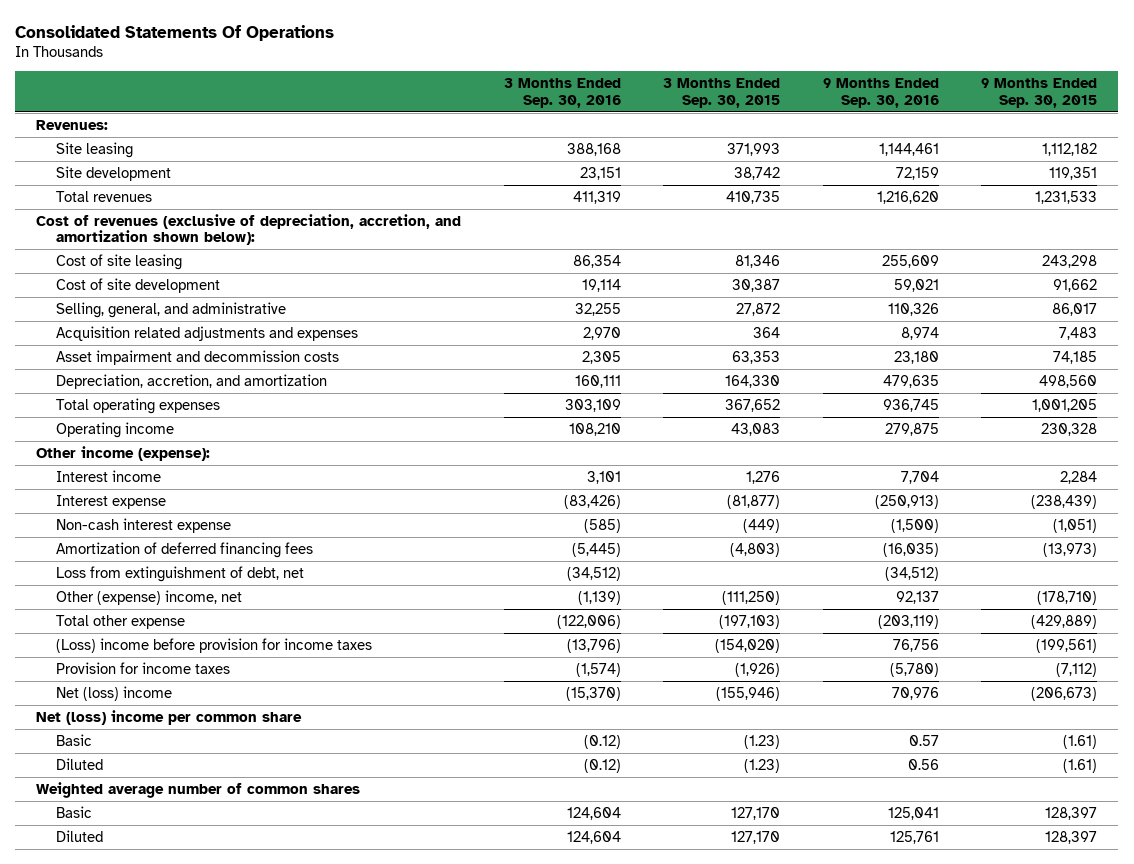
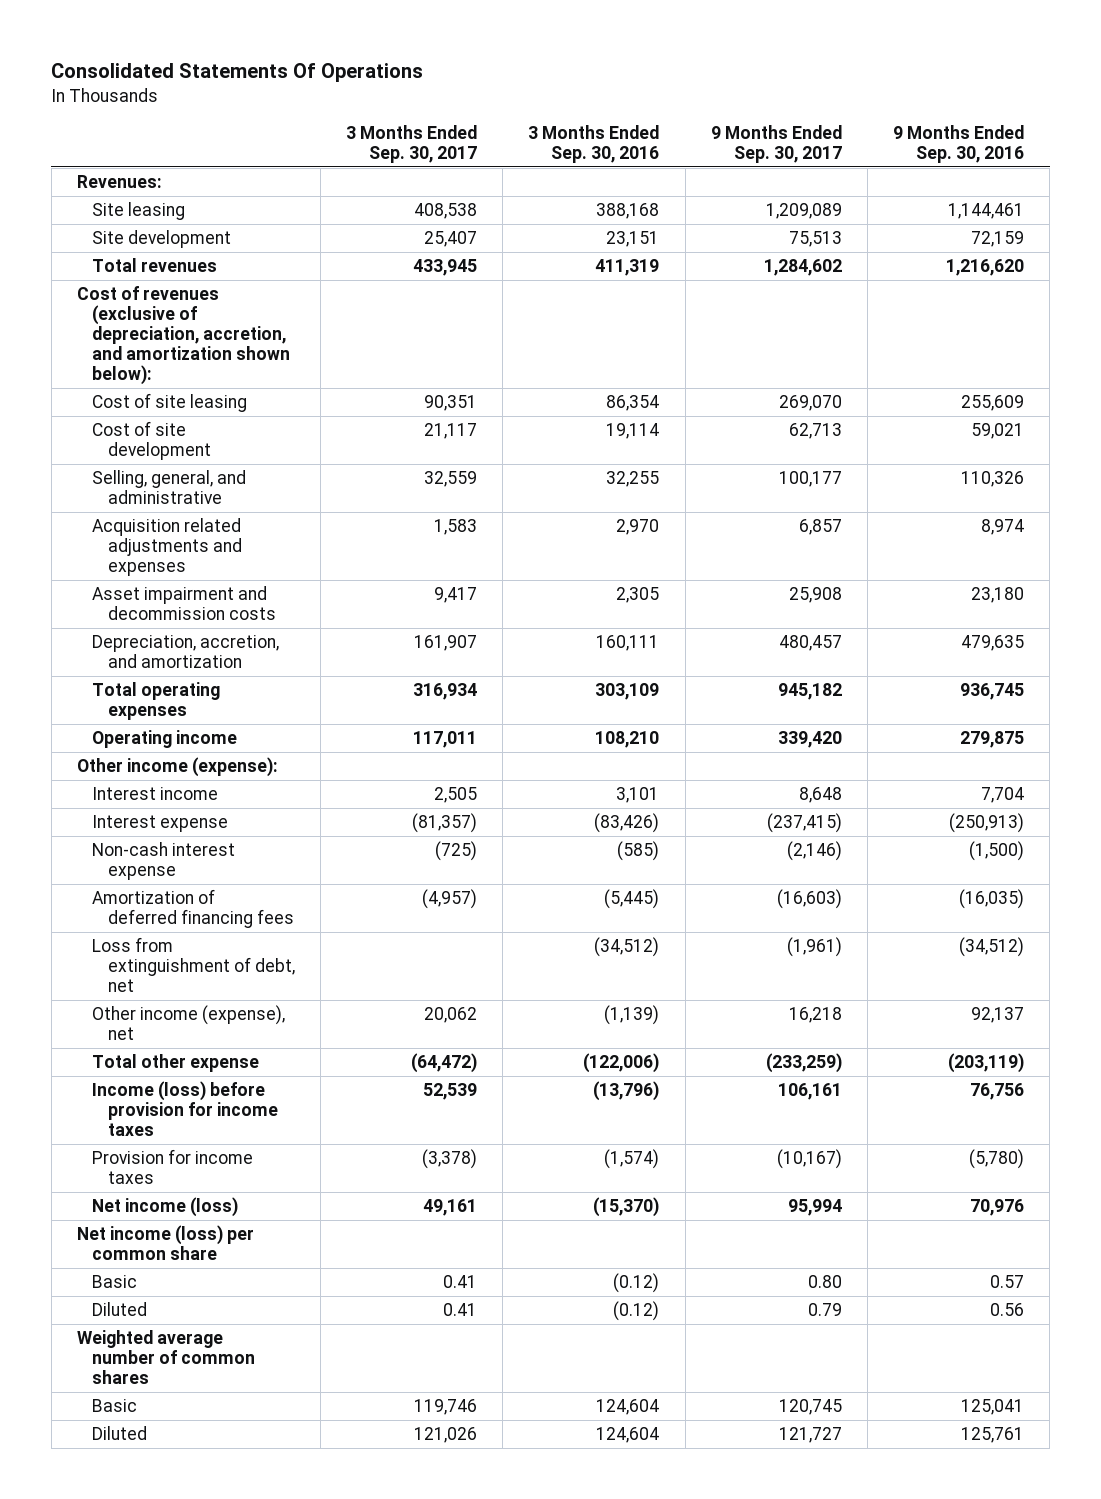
[663,78,781,108] 3 Months Ended Sep. 30, 2015 -> none
[981,78,1098,108] 9 Months Ended Sep. 30, 2015 -> none
none -> [346,125,478,164] 3 Months Ended Sep. 30, 2017
none -> [710,125,842,164] 9 Months Ended Sep. 30, 2017
[56,589,243,605] Other (expense) income, net -> [92,1005,286,1041] Other income (expense), net
[56,637,373,653] (Loss) income before provision for income taxes -> [92,1081,278,1137] Income (loss) before provision for income taxes
[56,685,173,701] Net (loss) income -> [92,1197,239,1218] Net income (loss)
[36,709,303,725] Net (loss) income per common share -> [76,1225,254,1261] Net income (loss) per common share

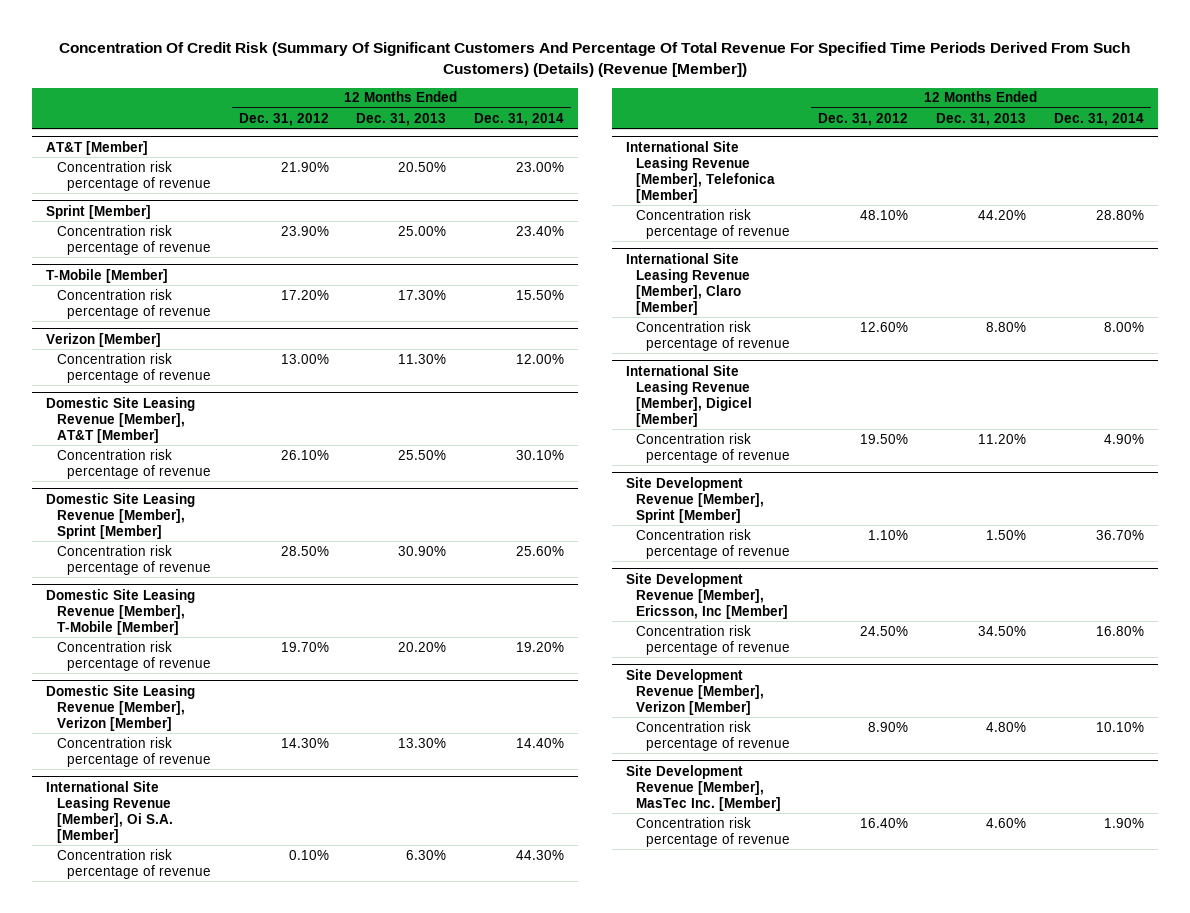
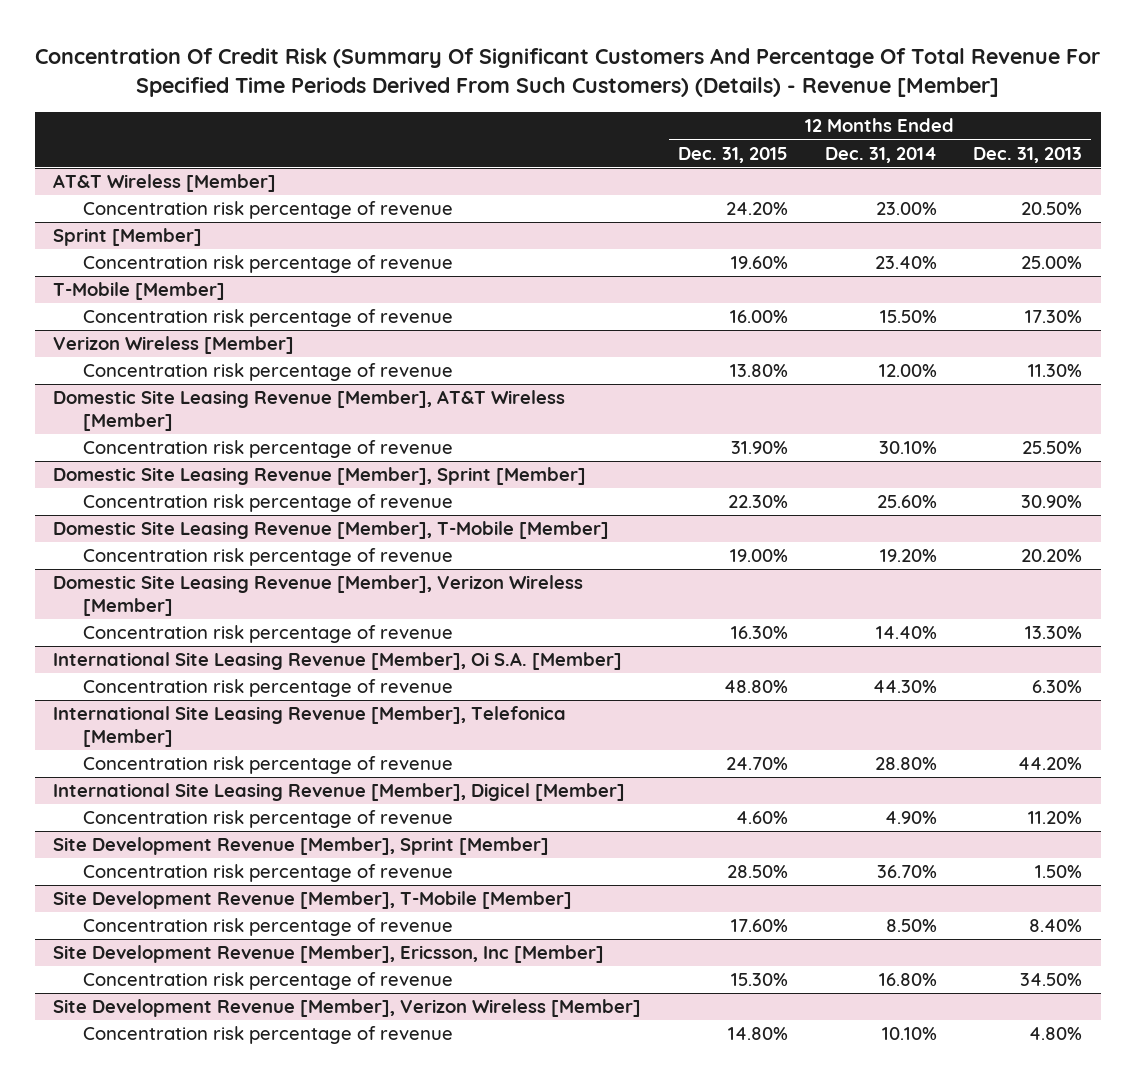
[59,42,1131,78] Concentration Of Credit Risk (Summary Of Significant Customers And Percentage Of Total Revenue For Specified Time Periods Derived From Such Customers) (Details) (Revenue [Member]) -> [34,48,1100,98] Concentration Of Credit Risk (Summary Of Significant Customers And Percentage Of Total Revenue For Specified Time Periods Derived From Such Customers) (Details) - Revenue [Member]
[238,112,329,126] Dec. 31, 2012 -> none
none -> [677,146,788,163] Dec. 31, 2015
[46,140,149,155] AT&T [Member] -> [53,174,277,193] AT&T Wireless [Member]
[46,332,162,347] Verizon [Member] -> [53,336,295,355] Verizon Wireless [Member]
[46,396,196,443] Domestic Site Leasing Revenue [Member], AT&T [Member] -> [53,390,566,431] Domestic Site Leasing Revenue [Member], AT&T Wireless [Member]
[46,684,196,731] Domestic Site Leasing Revenue [Member], Verizon [Member] -> [53,575,584,616] Domestic Site Leasing Revenue [Member], Verizon Wireless [Member]
[625,252,750,315] International Site Leasing Revenue [Member], Claro [Member] -> none
[635,320,791,351] Concentration risk percentage of revenue -> none
none -> [53,891,573,910] Site Development Revenue [Member], T-Mobile [Member]
none -> [82,918,453,937] Concentration risk percentage of revenue
[625,668,764,715] Site Development Revenue [Member], Verizon [Member] -> [53,999,642,1018] Site Development Revenue [Member], Verizon Wireless [Member]
[625,764,781,811] Site Development Revenue [Member], MasTec Inc. [Member] -> none
[635,816,791,847] Concentration risk percentage of revenue -> none

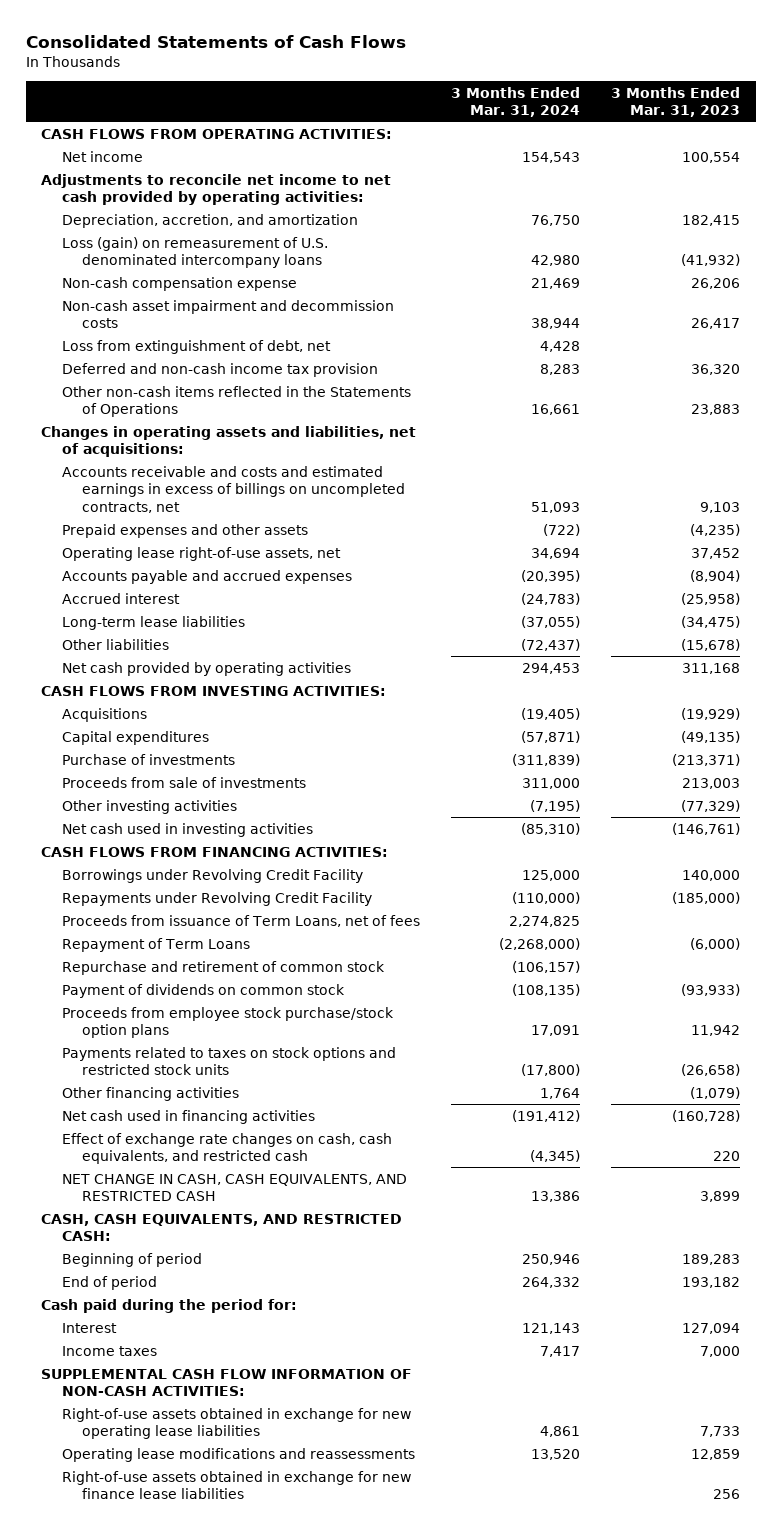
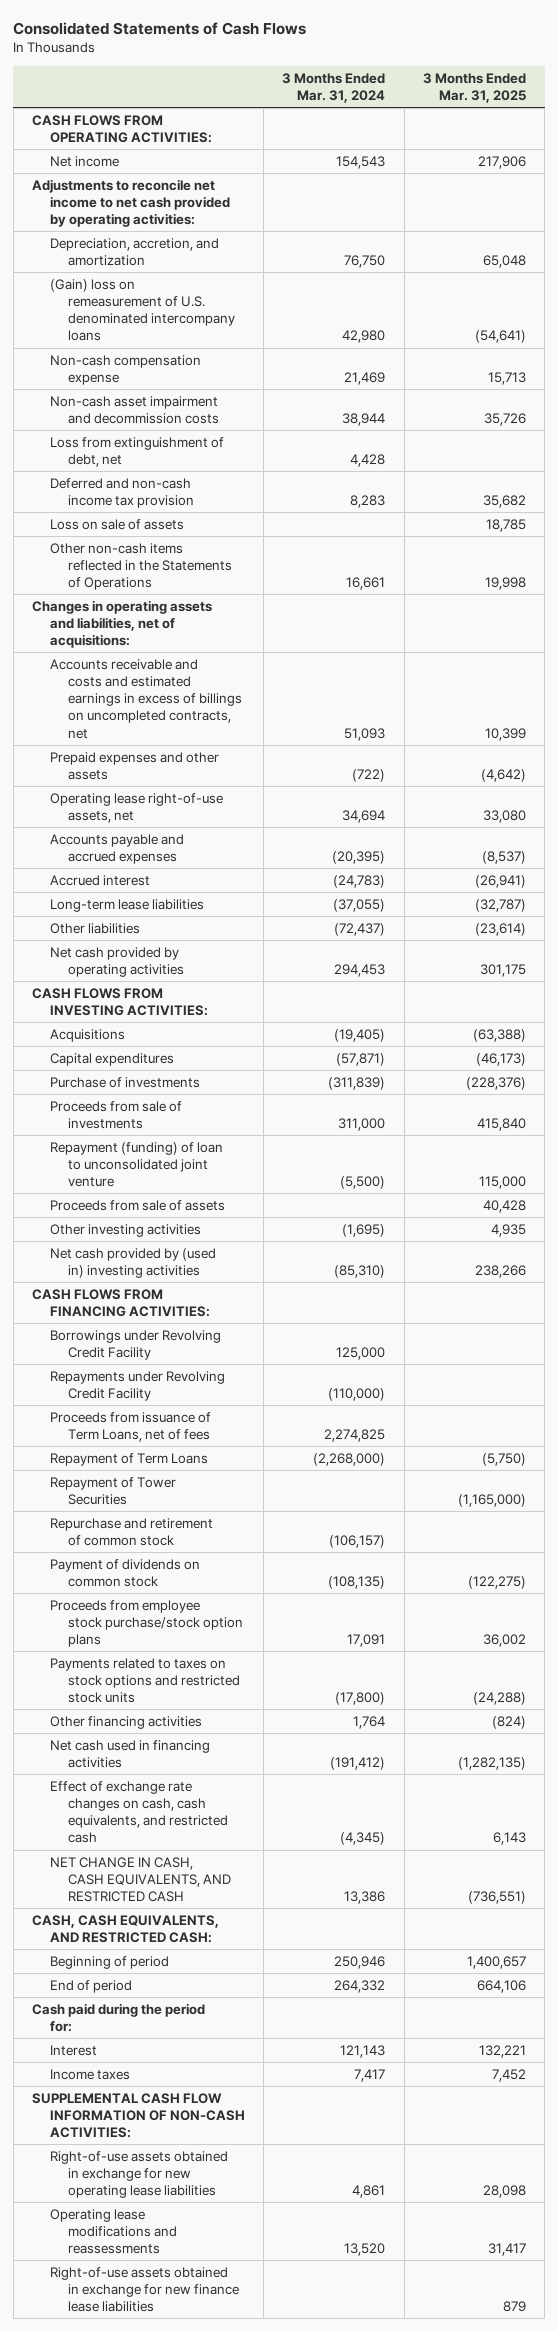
[611,86,741,118] 3 Months Ended Mar. 31, 2023 -> none
none -> [422,72,526,104] 3 Months Ended Mar. 31, 2025
[61,236,328,269] Loss (gain) on remeasurement of U.S. denominated intercompany loans -> [50,278,236,342] (Gain) loss on remeasurement of U.S. denominated intercompany loans
none -> [50,518,185,530] Loss on sale of assets
none -> [50,1141,224,1188] Repayment (funding) of loan to unconsolidated joint venture
none -> [50,1199,226,1211] Proceeds from sale of assets
[530,799,581,812] (7,195) -> [342,1223,386,1237] (1,695)
[61,822,313,837] Net cash used in investing activities -> [50,1247,217,1279] Net cash provided by (used in) investing activities
none -> [50,1476,177,1506] Repayment of Tower Securities

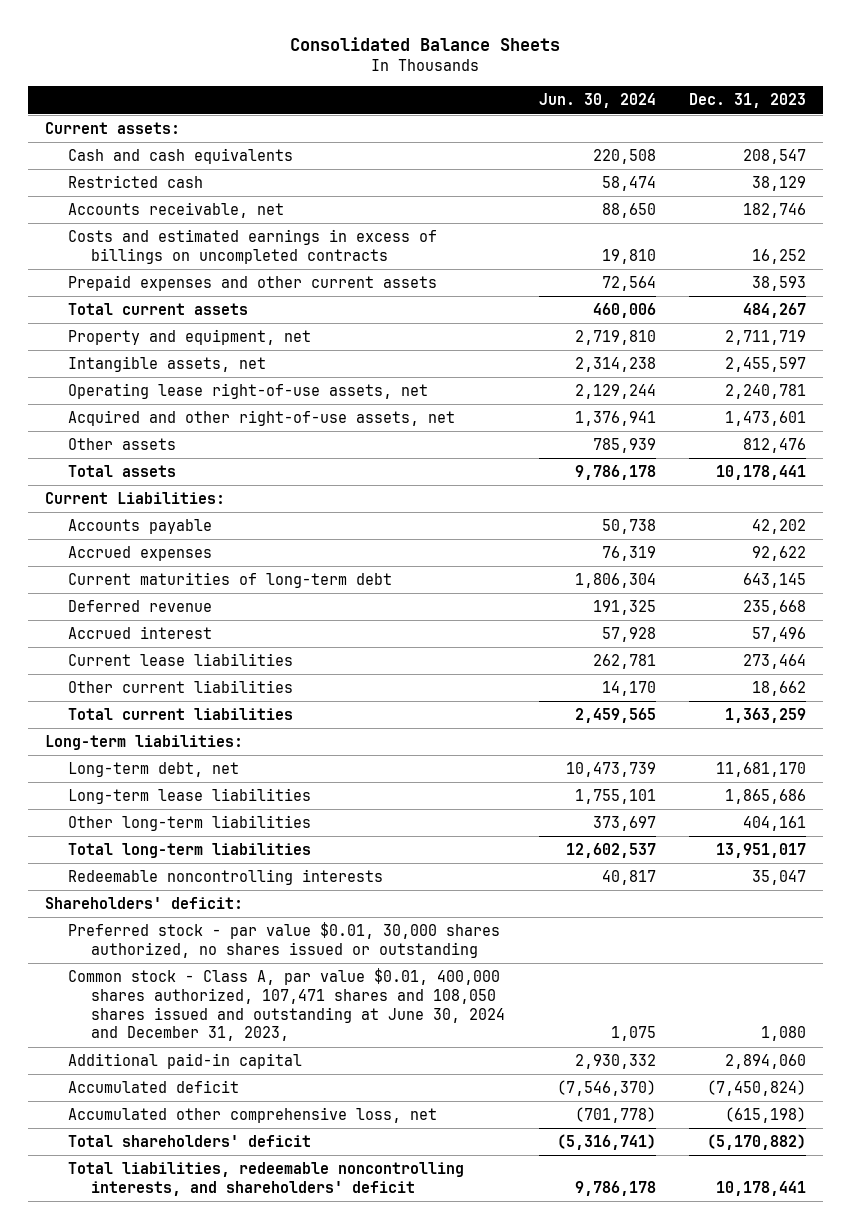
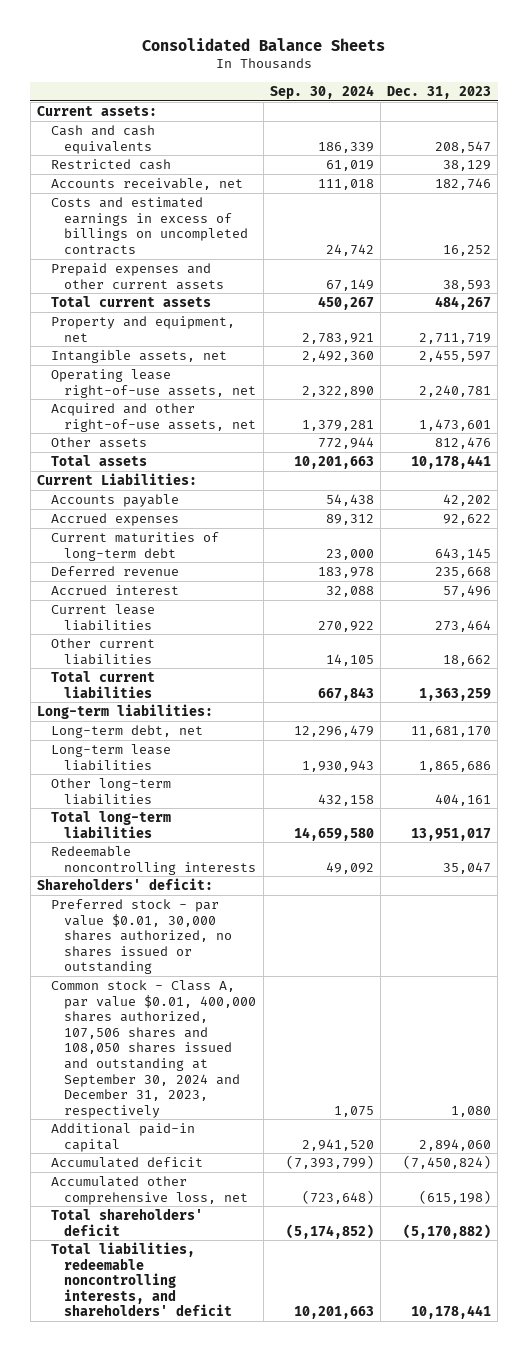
[538,93,656,109] Jun. 30, 2024 -> none
none -> [269,84,374,99] Sep. 30, 2024
[68,968,506,1042] Common stock - Class A, par value $0.01, 400,000 shares authorized, 107,471 shares and 108,050 shares issued and outstanding at June 30, 2024 and December 31, 2023, -> [50,980,257,1118] Common stock - Class A, par value $0.01, 400,000 shares authorized, 107,506 shares and 108,050 shares issued and outstanding at September 30, 2024 and December 31, 2023, respectively

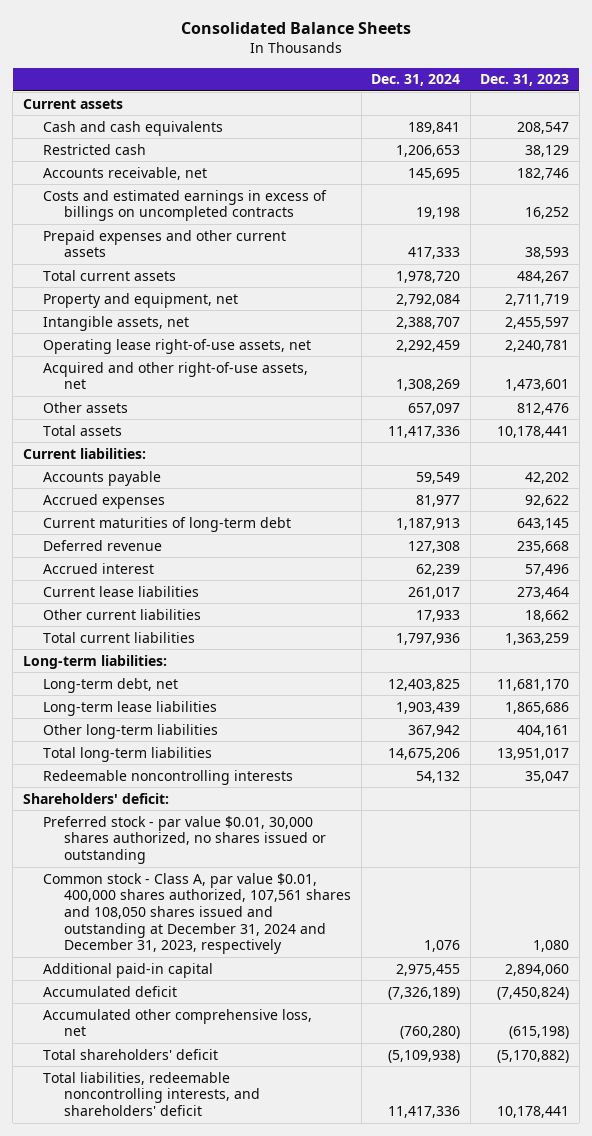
[269,84,374,99] Sep. 30, 2024 -> none
none -> [371,74,461,87] Dec. 31, 2024
[36,106,157,117] Current assets: -> [22,98,123,109] Current assets
[36,473,197,486] Current Liabilities: -> [22,447,146,459] Current liabilities:
[50,980,257,1118] Common stock - Class A, par value $0.01, 400,000 shares authorized, 107,506 shares and 108,050 shares issued and outstanding at September 30, 2024 and December 31, 2023, respectively -> [43,872,351,955] Common stock - Class A, par value $0.01, 400,000 shares authorized, 107,561 shares and 108,050 shares issued and outstanding at December 31, 2024 and December 31, 2023, respectively

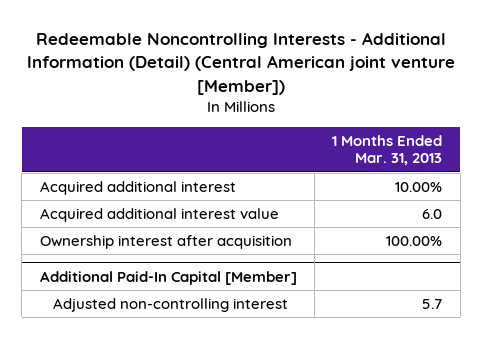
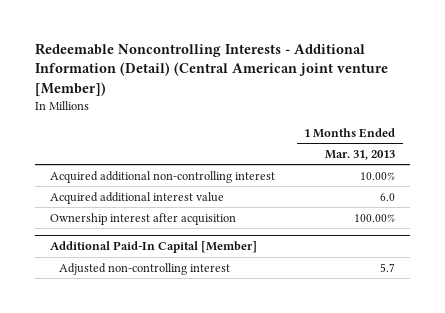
[39,180,236,195] Acquired additional interest -> [49,170,275,183] Acquired additional non-controlling interest

